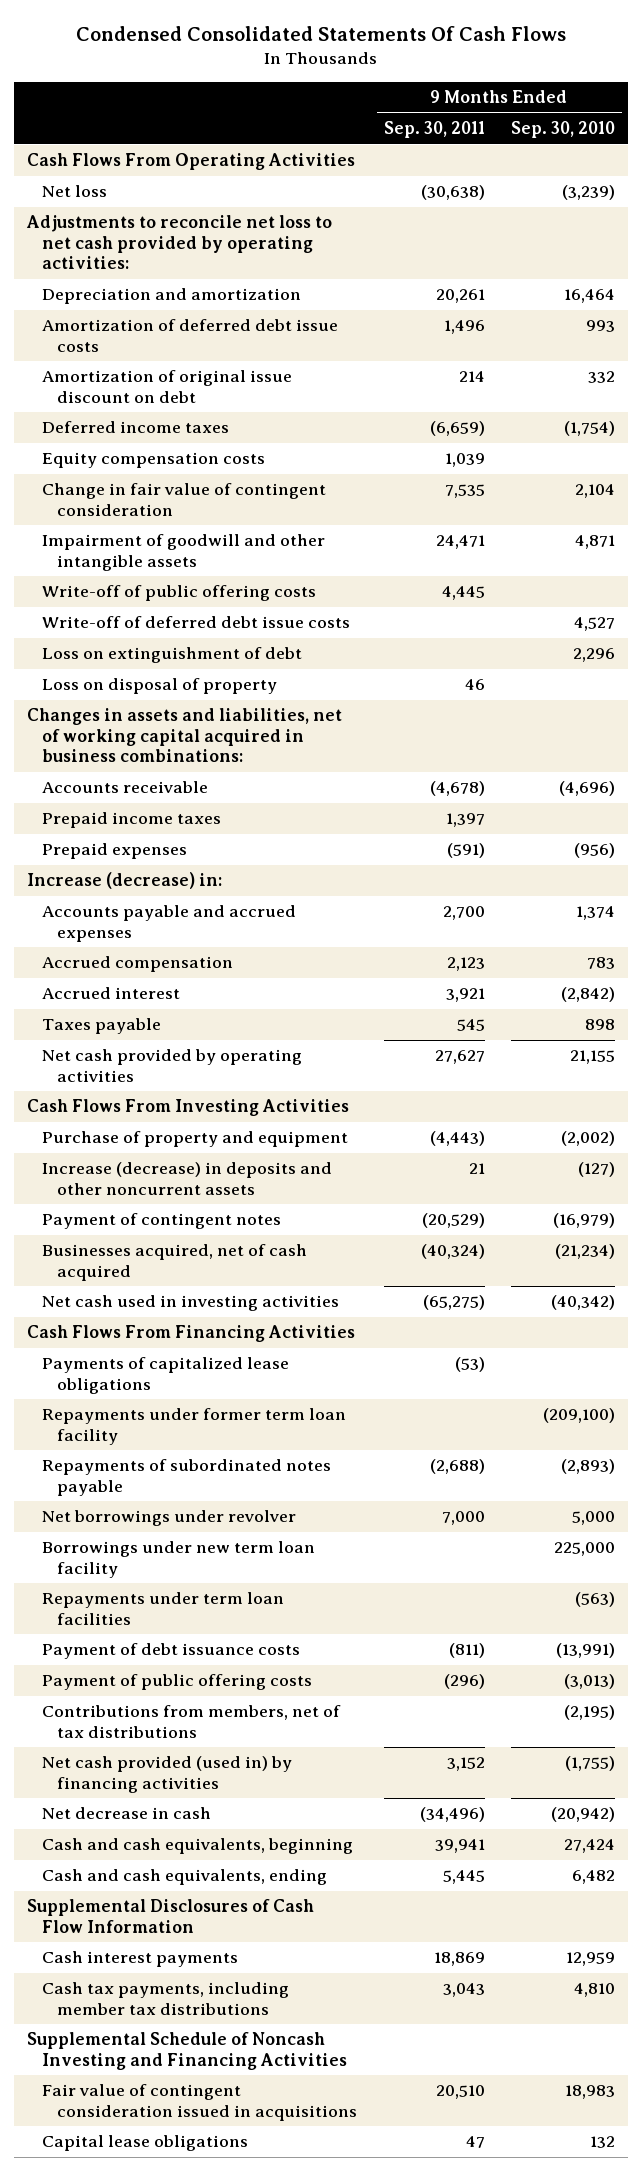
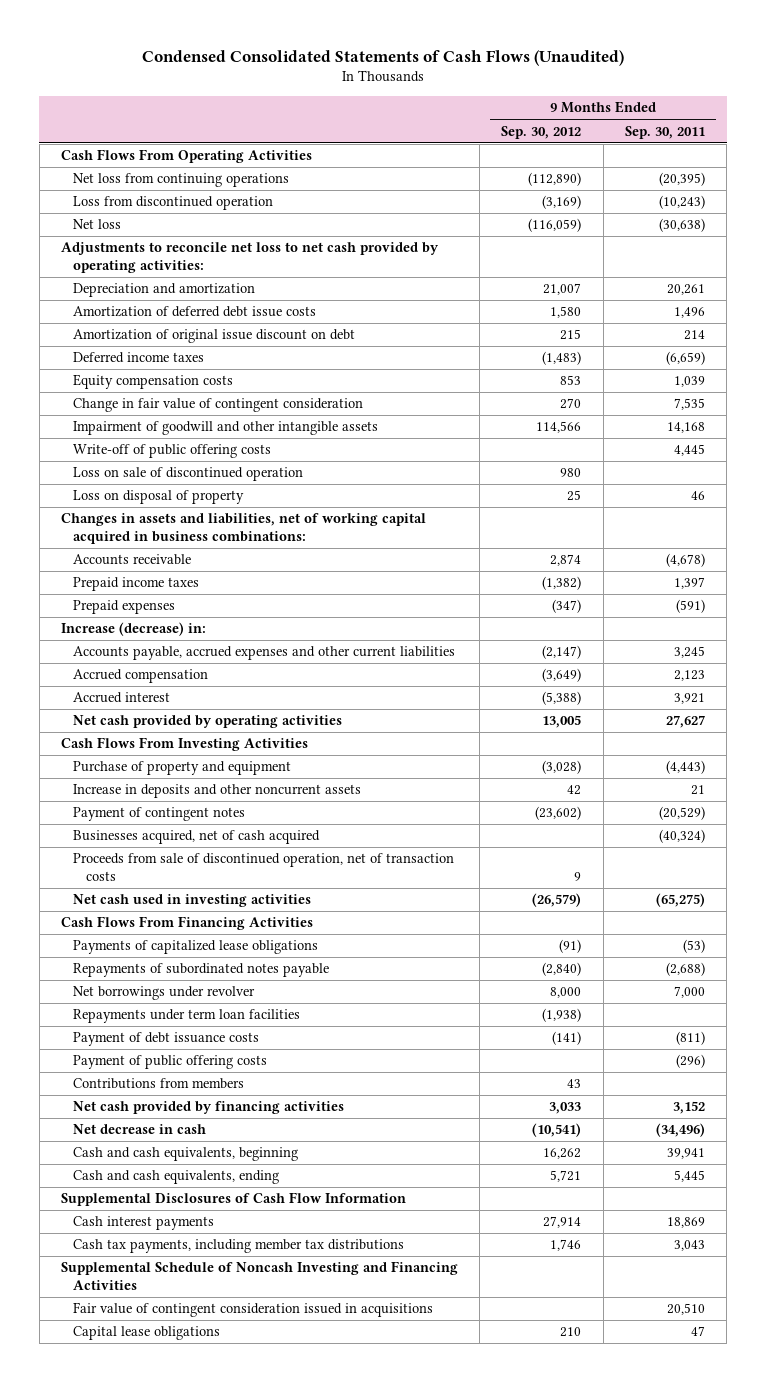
[76,25,567,41] Condensed Consolidated Statements Of Cash Flows -> [141,49,624,66] Condensed Consolidated Statements of Cash Flows (Unaudited)
[511,121,616,139] Sep. 30, 2010 -> none
none -> [501,125,582,139] Sep. 30, 2012
none -> [73,173,290,188] Net loss from continuing operations
none -> [73,196,274,211] Loss from discontinued operation
[435,535,485,550] 24,471 -> [666,422,705,434] 14,168
[42,616,351,629] Write-off of deferred debt issue costs -> none
[42,647,303,664] Loss on extinguishment of debt -> none
none -> [73,467,304,482] Loss on sale of discontinued operation
[42,905,297,942] Accounts payable and accrued expenses -> [73,646,456,661] Accounts payable, accrued expenses and other current liabilities
[442,906,485,921] 2,700 -> [673,646,705,659] 3,245
[42,1018,162,1035] Taxes payable -> none
[42,1162,333,1195] Increase (decrease) in deposits and other noncurrent assets -> [73,784,362,799] Increase in deposits and other noncurrent assets
none -> [73,853,455,882] Proceeds from sale of discontinued operation, net of transaction costs
[42,1408,347,1445] Repayments under former term loan facility -> none
[42,1541,316,1578] Borrowings under new term loan facility -> none
[42,1705,342,1738] Contributions from members, net of tax distributions -> none
none -> [73,1078,245,1090] Contributions from members
[42,1756,293,1793] Net cash provided (used in) by financing activities -> [73,1101,345,1115] Net cash provided by financing activities

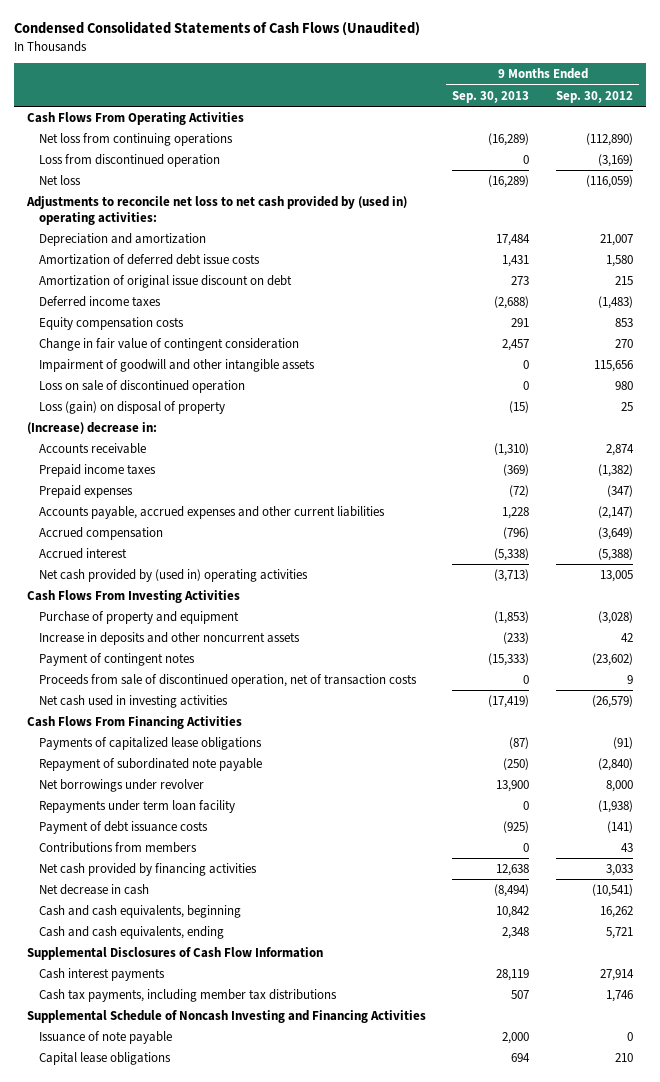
[624,125,705,139] Sep. 30, 2011 -> none
none -> [452,90,530,103] Sep. 30, 2013
[60,242,439,274] Adjustments to reconcile net loss to net cash provided by operating activities: -> [25,195,407,225] Adjustments to reconcile net loss to net cash provided by (used in) operating activities:
[73,444,272,459] Write-off of public offering costs -> none
[536,421,582,434] 114,566 -> [593,359,633,372] 115,656
[60,513,426,545] Changes in assets and liabilities, net of working capital acquired in business combinations: -> none
[73,490,245,505] Loss on disposal of property -> [38,400,225,414] Loss (gain) on disposal of property
none -> [26,421,157,434] (Increase) decrease in:
[60,622,206,637] Increase (decrease) in: -> none
[73,715,343,729] Net cash provided by operating activities -> [38,568,308,582] Net cash provided by (used in) operating activities
[73,830,321,845] Businesses acquired, net of cash acquired -> none
[73,963,330,978] Repayments of subordinated notes payable -> [38,757,262,771] Repayment of subordinated note payable
[73,1009,301,1024] Repayments under term loan facilities -> [38,799,235,813] Repayments under term loan facility
[73,1055,268,1070] Payment of public offering costs -> none
[73,1302,434,1318] Fair value of contingent consideration issued in acquisitions -> none
none -> [38,1030,172,1044] Issuance of note payable

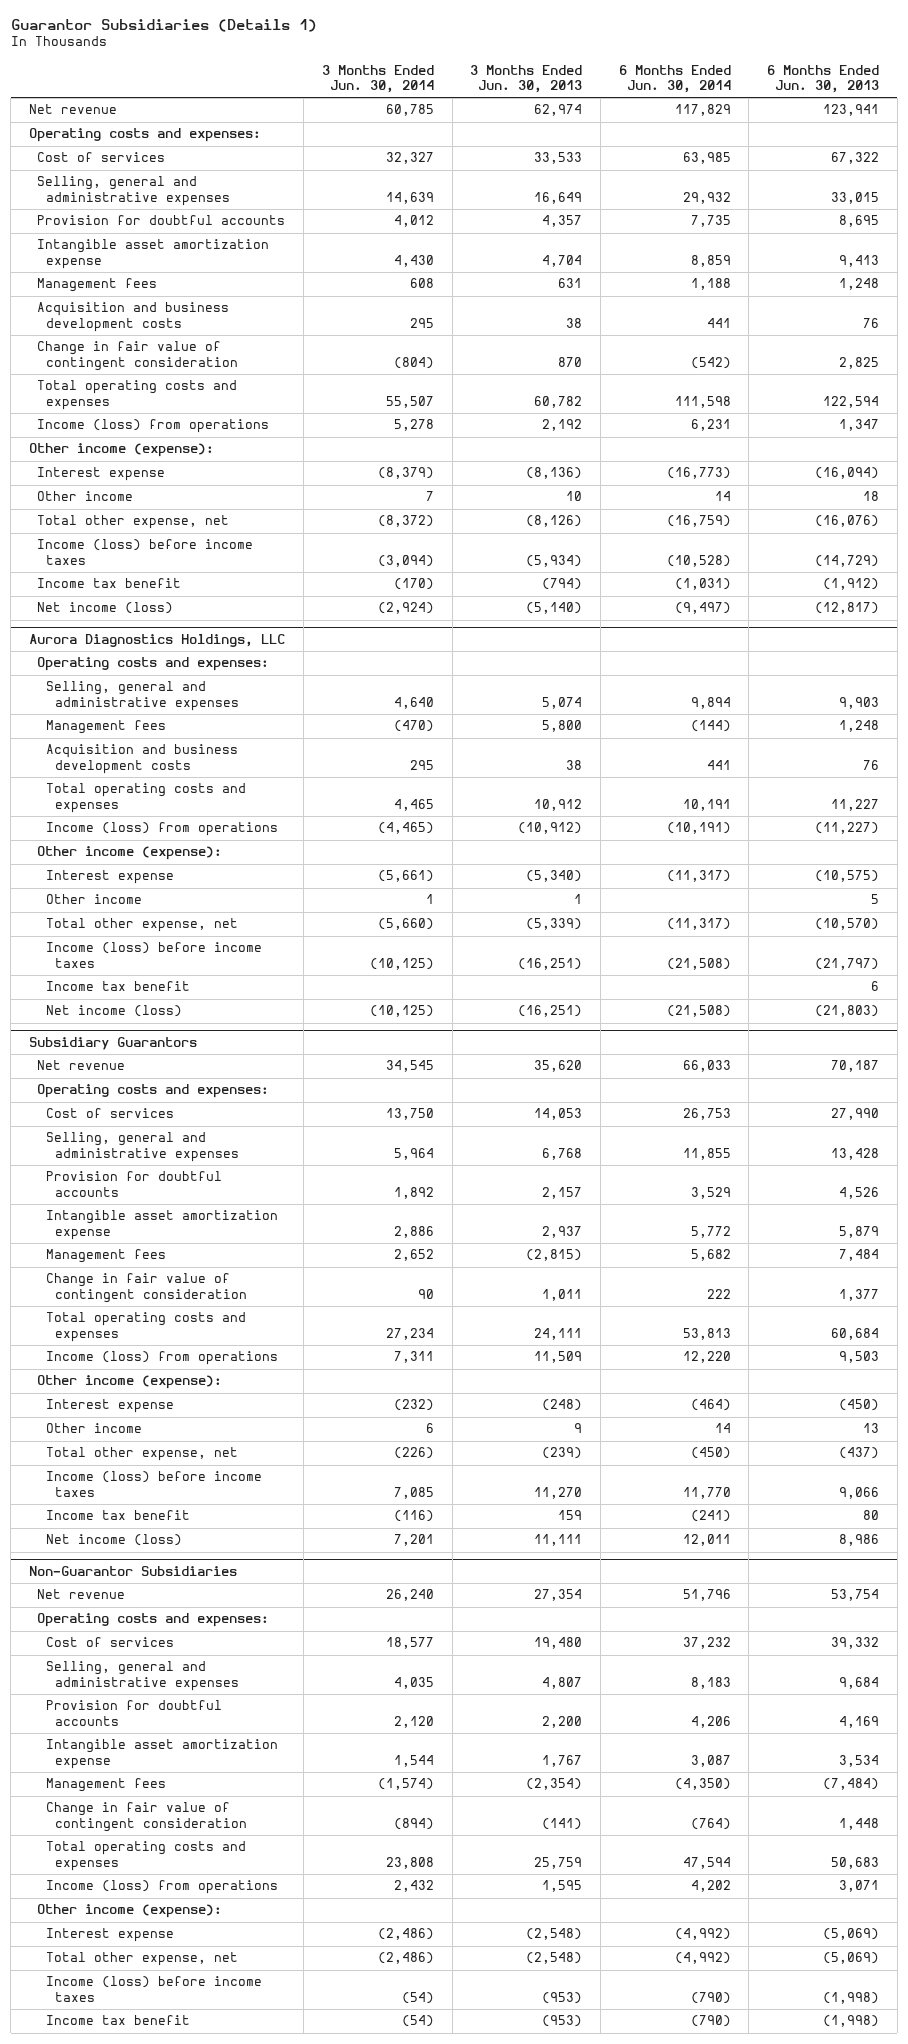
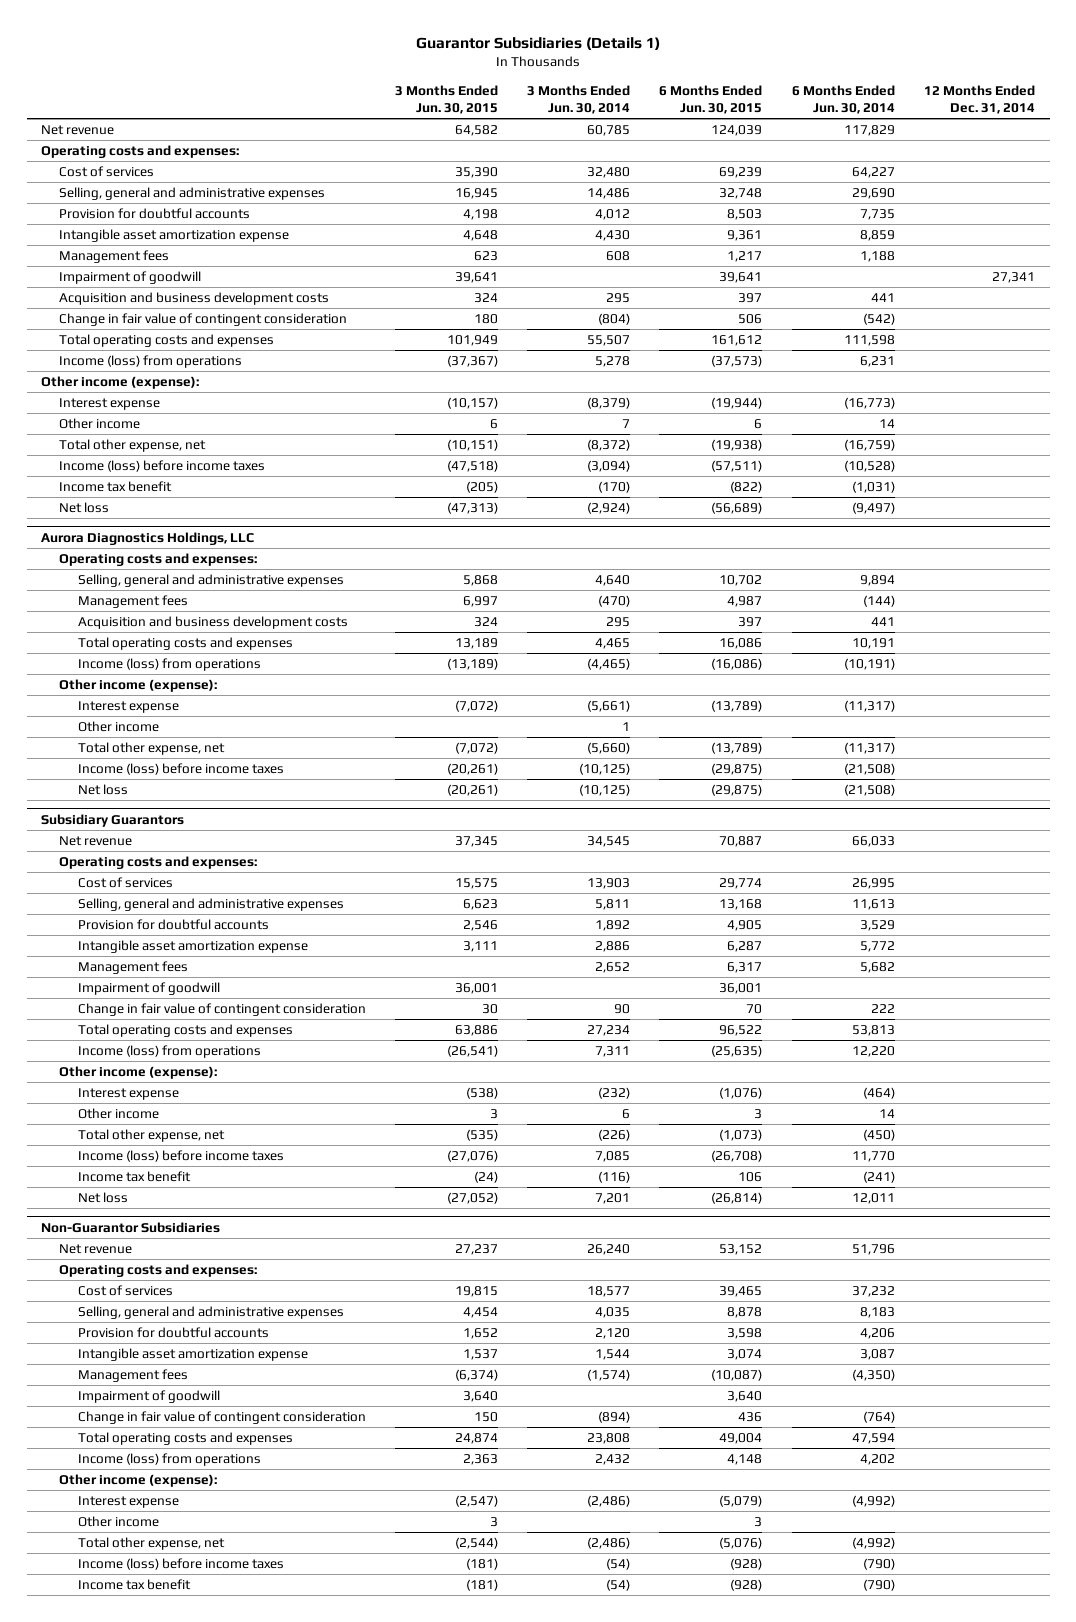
[470,65,583,94] 3 Months Ended Jun. 30, 2013 -> none
[766,65,879,94] 6 Months Ended Jun. 30, 2013 -> none
none -> [394,84,498,115] 3 Months Ended Jun. 30, 2015
none -> [659,84,763,115] 6 Months Ended Jun. 30, 2015
none -> [924,84,1036,115] 12 Months Ended Dec. 31, 2014
[385,152,434,165] 32,327 -> [587,167,631,179] 32,480
[682,152,731,165] 63,985 -> [851,167,895,179] 64,227
[385,191,434,204] 14,639 -> [587,188,631,200] 14,486
[682,191,731,204] 29,932 -> [851,188,895,200] 29,690
none -> [59,271,202,285] Impairment of goodwill
[37,602,174,615] Net income (loss) -> [59,502,110,514] Net loss
[46,981,191,992] Income tax benefit -> none
[46,1005,183,1018] Net income (loss) -> [77,784,128,796] Net loss
[385,1108,434,1121] 13,750 -> [587,878,631,890] 13,903
[682,1108,731,1121] 26,753 -> [851,878,895,890] 26,995
[393,1147,434,1160] 5,964 -> [595,899,631,911] 5,811
[682,1147,731,1160] 11,855 -> [851,899,895,911] 11,613
none -> [77,982,220,996] Impairment of goodwill
[46,1534,183,1547] Net income (loss) -> [77,1192,128,1204] Net loss
none -> [77,1390,220,1404] Impairment of goodwill
none -> [77,1516,159,1528] Other income

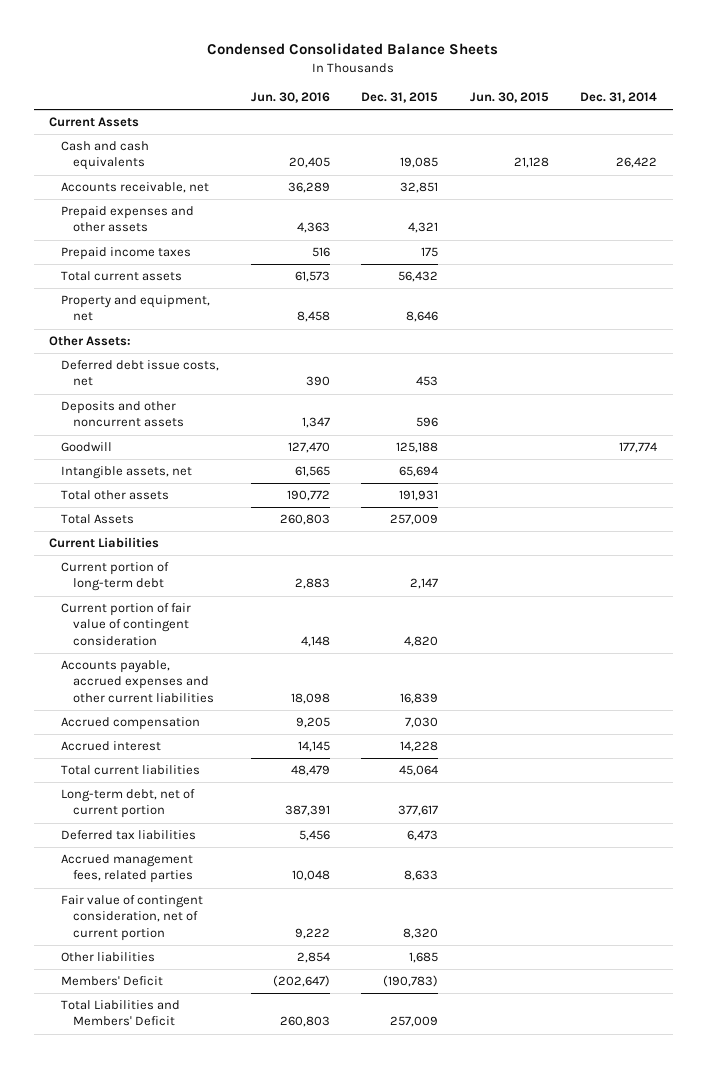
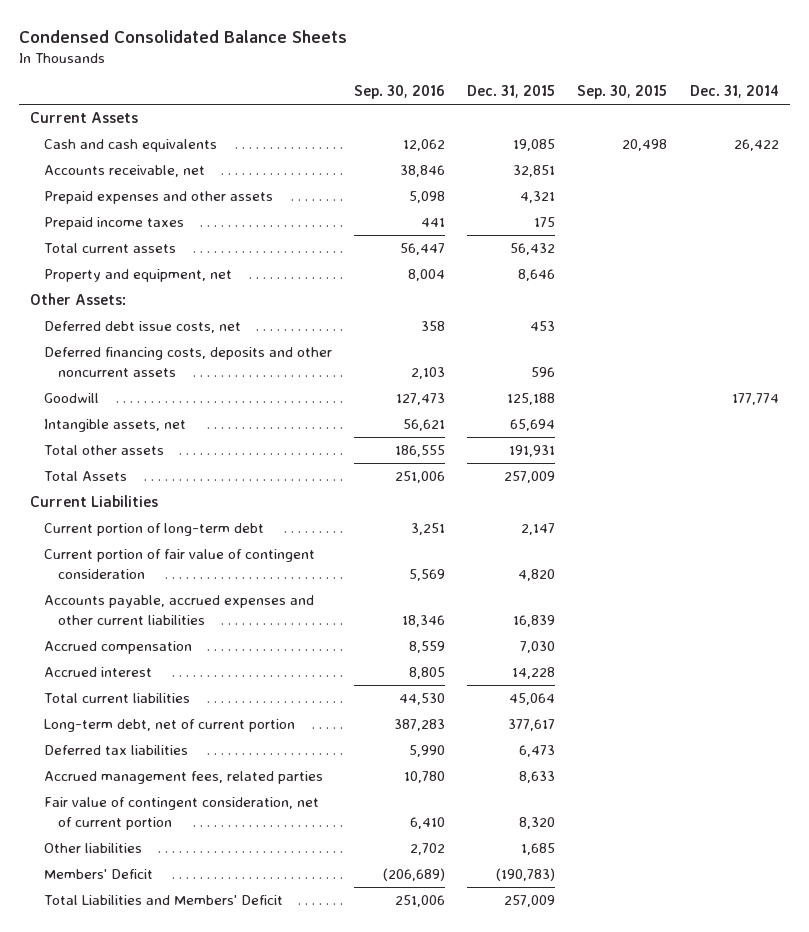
[250,91,330,103] Jun. 30, 2016 -> none
[469,91,549,103] Jun. 30, 2015 -> none
none -> [354,85,446,100] Sep. 30, 2016
none -> [577,85,668,100] Sep. 30, 2015
[61,401,185,428] Deposits and other noncurrent assets -> [44,347,333,377] Deferred financing costs, deposits and other noncurrent assets

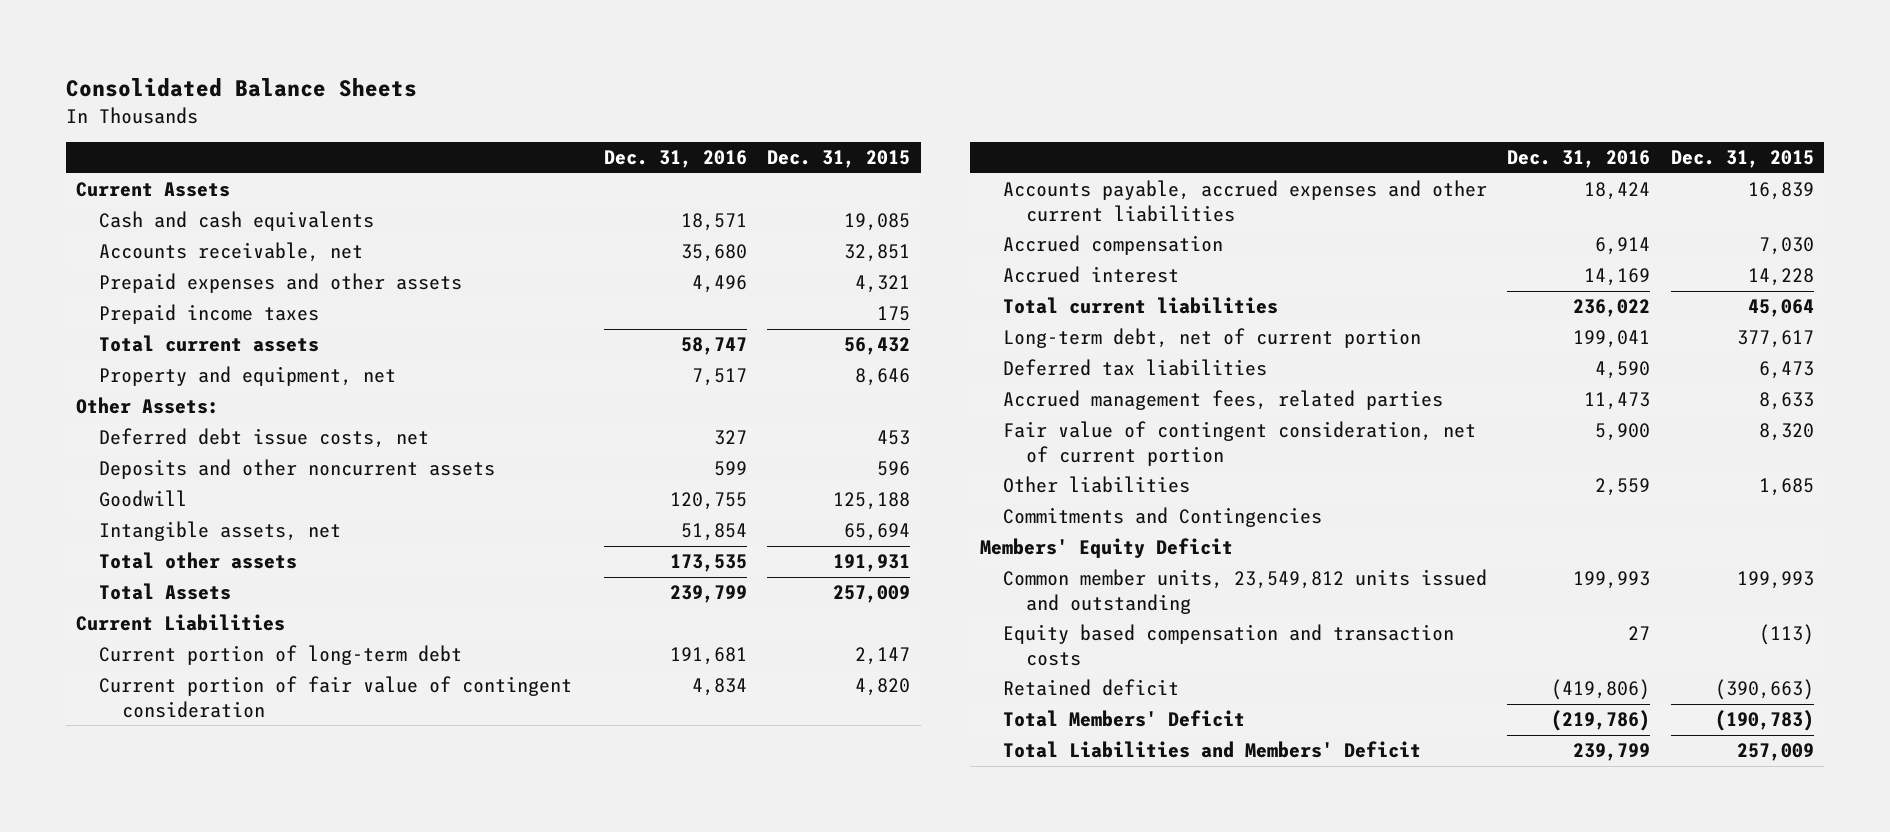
[19,29,348,43] Condensed Consolidated Balance Sheets -> [66,78,418,98] Consolidated Balance Sheets
[354,85,446,100] Sep. 30, 2016 -> none
[577,85,668,100] Sep. 30, 2015 -> none
[689,85,779,99] Dec. 31, 2014 -> none
none -> [603,150,747,169] Dec. 31, 2016
[44,347,333,377] Deferred financing costs, deposits and other noncurrent assets -> [99,459,496,480] Deposits and other noncurrent assets
none -> [1002,507,1322,528] Commitments and Contingencies
none -> [979,538,1233,559] Members' Equity Deficit
none -> [1002,569,1487,614] Common member units, 23,549,812 units issued and outstanding
none -> [1002,624,1454,666] Equity based compensation and transaction costs
none -> [1002,679,1179,697] Retained deficit
[44,869,154,880] Members' Deficit -> [1002,710,1245,728] Total Members' Deficit

